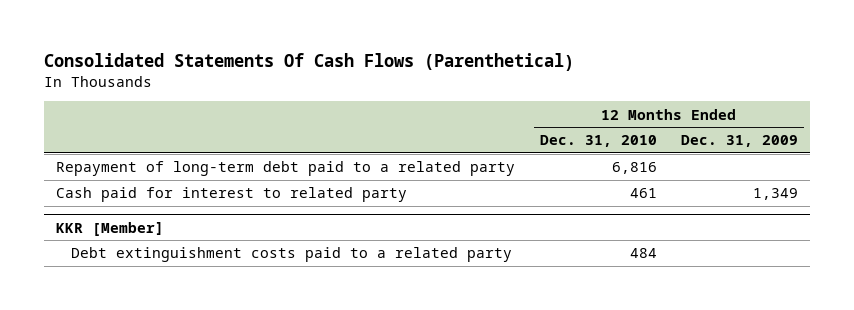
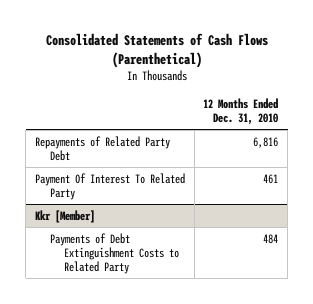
[44,53,575,72] Consolidated Statements Of Cash Flows (Parenthetical) -> [45,32,268,68] Consolidated Statements of Cash Flows (Parenthetical)
[680,135,798,148] Dec. 31, 2009 -> none
[56,161,516,177] Repayment of long-term debt paid to a related party -> [35,135,171,161] Repayments of Related Party Debt
[56,187,408,203] Cash paid for interest to related party -> [35,172,186,200] Payment Of Interest To Related Party
[56,221,165,236] KKR [Member] -> [35,209,96,223] Kkr [Member]
[70,247,512,263] Debt extinguishment costs paid to a related party -> [49,232,180,275] Payments of Debt Extinguishment Costs to Related Party

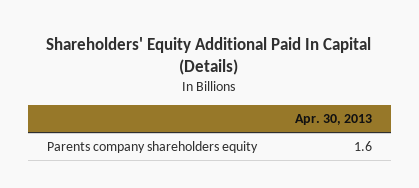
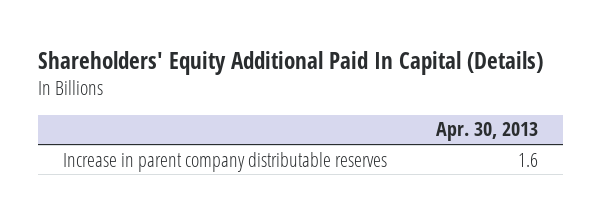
[46,141,258,154] Parents company shareholders equity -> [62,151,387,172] Increase in parent company distributable reserves

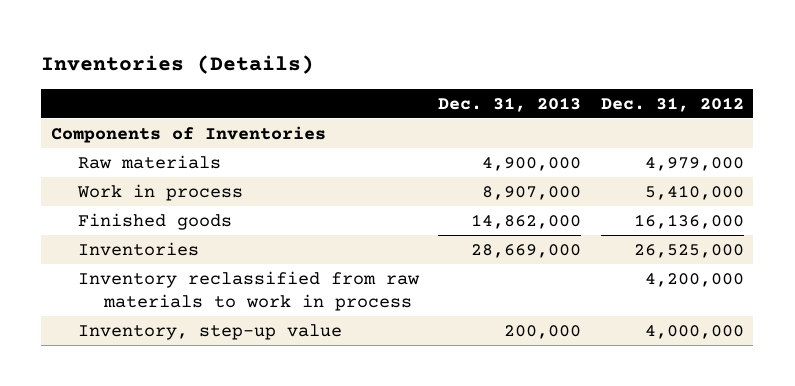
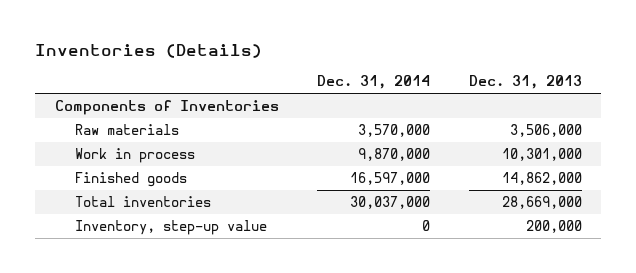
[600,96,744,112] Dec. 31, 2012 -> none
none -> [317,75,431,90] Dec. 31, 2014
[482,157,582,172] 4,900,000 -> [509,124,582,138] 3,506,000
[482,186,582,201] 8,907,000 -> [501,148,582,162] 10,301,000
[77,271,420,312] Inventory reclassified from raw materials to work in process -> none
[77,242,199,257] Inventories -> [74,196,211,208] Total inventories

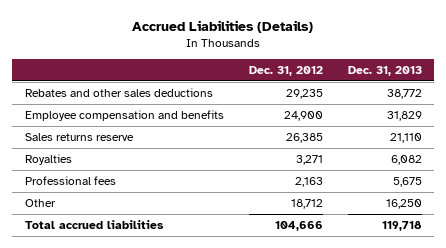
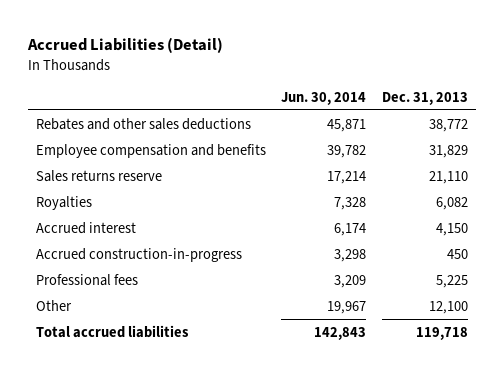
[132,19,314,33] Accrued Liabilities (Details) -> [26,37,223,54] Accrued Liabilities (Detail)
[248,65,323,76] Dec. 31, 2012 -> none
none -> [281,91,367,105] Jun. 30, 2014
none -> [35,221,136,234] Accrued interest
none -> [35,247,242,262] Accrued construction-in-progress
[392,177,422,188] 5,675 -> [435,274,468,288] 5,225
[385,199,422,210] 16,250 -> [428,300,468,314] 12,100

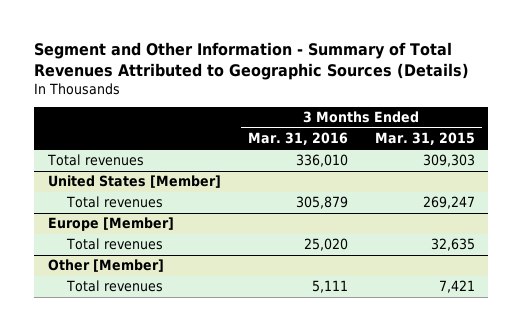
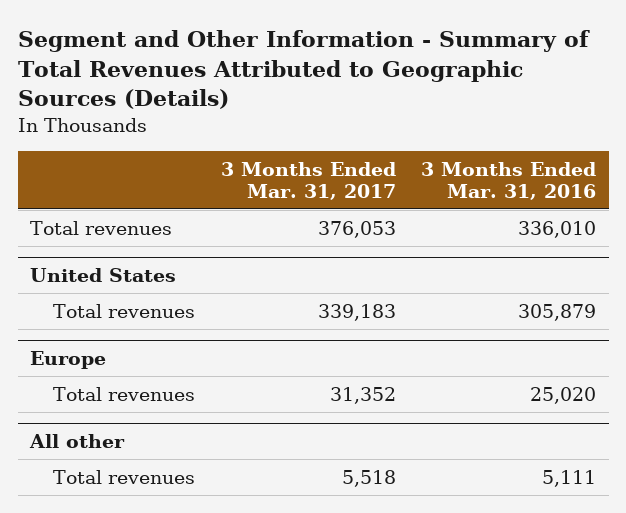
[374,132,475,146] Mar. 31, 2015 -> none
none -> [220,161,396,200] 3 Months Ended Mar. 31, 2017
[47,175,221,189] United States [Member] -> [30,267,177,282] United States
[47,217,174,232] Europe [Member] -> [30,350,107,369] Europe
[47,259,164,273] Other [Member] -> [29,433,126,448] All other

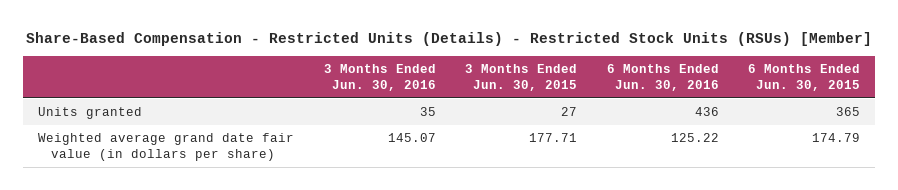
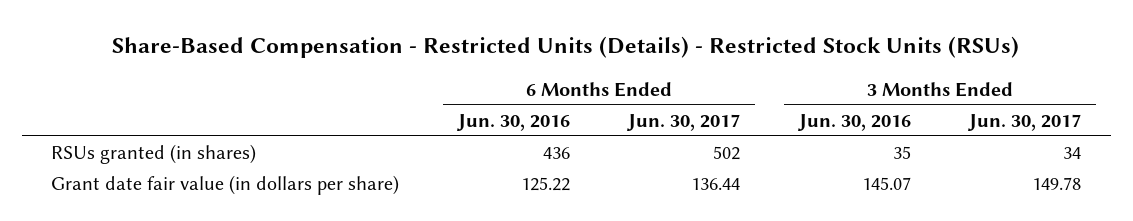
[26,32,873,47] Share-Based Compensation - Restricted Units (Details) - Restricted Stock Units (RSUs) [Member] -> [112,36,1020,59] Share-Based Compensation - Restricted Units (Details) - Restricted Stock Units (RSUs)
[465,63,578,92] 3 Months Ended Jun. 30, 2015 -> none
[747,63,860,92] 6 Months Ended Jun. 30, 2015 -> none
none -> [626,113,741,131] Jun. 30, 2017
none -> [967,113,1082,131] Jun. 30, 2017
[38,107,143,120] Units granted -> [51,144,257,165] RSUs granted (in shares)
[38,133,295,162] Weighted average grand date fair value (in dollars per share) -> [51,175,400,196] Grant date fair value (in dollars per share)

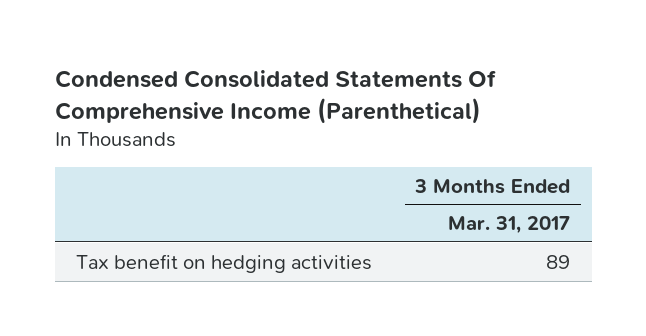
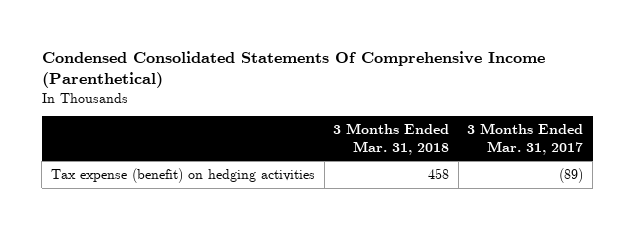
none -> [333,123,450,155] 3 Months Ended Mar. 31, 2018
[76,253,373,273] Tax benefit on hedging activities -> [50,167,315,183] Tax expense (benefit) on hedging activities
[546,254,571,269] 89 -> [559,167,584,183] (89)

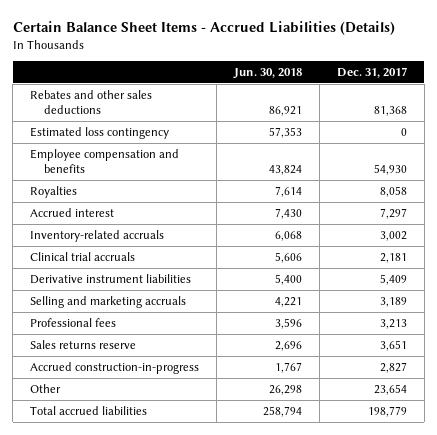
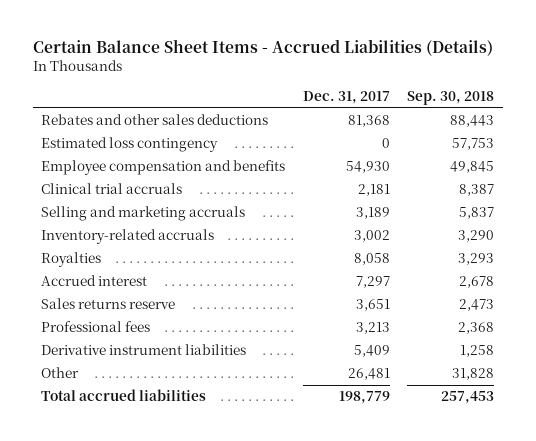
[233,68,303,80] Jun. 30, 2018 -> none
none -> [407,91,495,106] Sep. 30, 2018
[30,229,165,242] Inventory-related accruals -> [41,229,215,245] Inventory-related accruals
[30,185,78,198] Royalties -> [41,252,102,268] Royalties
[30,207,115,217] Accrued interest -> [41,275,148,287] Accrued interest
[30,361,200,374] Accrued construction-in-progress -> none
[30,317,117,327] Professional fees -> [41,321,151,333] Professional fees
[30,273,192,284] Derivative instrument liabilities -> [41,344,247,356] Derivative instrument liabilities
[373,383,407,395] 23,654 -> [347,368,390,381] 26,481

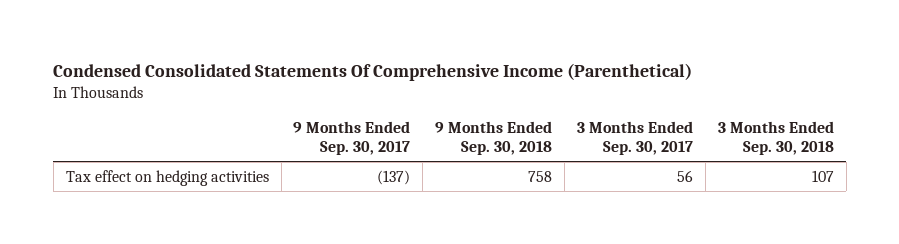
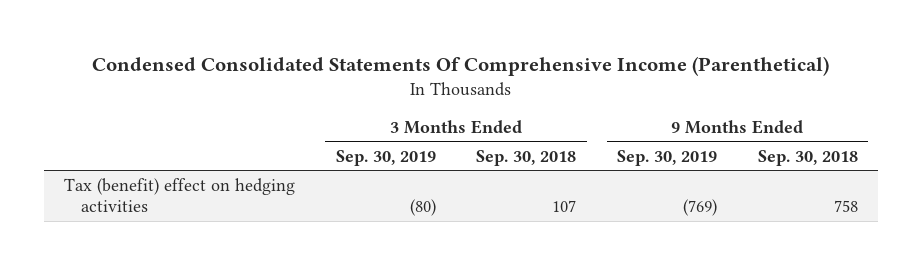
[293,120,411,155] 9 Months Ended Sep. 30, 2017 -> none
[576,120,693,155] 3 Months Ended Sep. 30, 2017 -> none
none -> [335,149,436,166] Sep. 30, 2019
none -> [617,149,718,166] Sep. 30, 2019
[65,169,269,186] Tax effect on hedging activities -> [63,178,295,213] Tax (benefit) effect on hedging activities

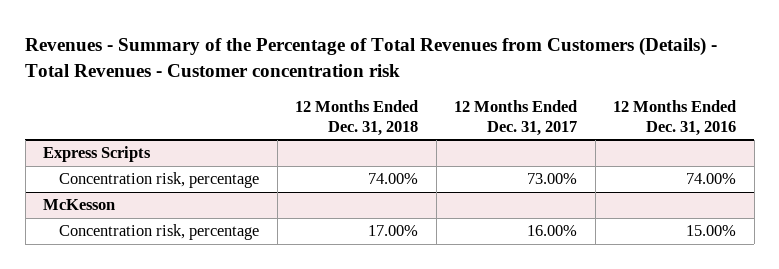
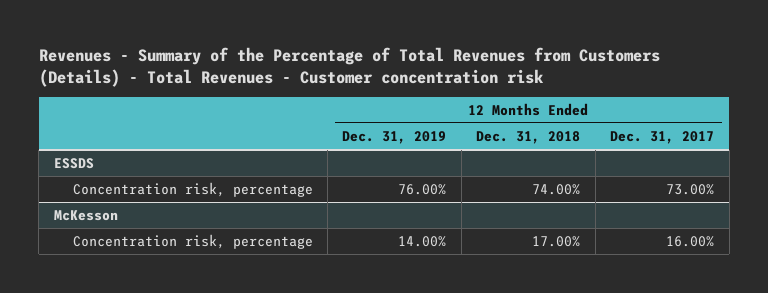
[613,99,737,136] 12 Months Ended Dec. 31, 2016 -> none
none -> [342,130,447,144] Dec. 31, 2019
[43,146,152,163] Express Scripts -> [53,158,94,170] ESSDS

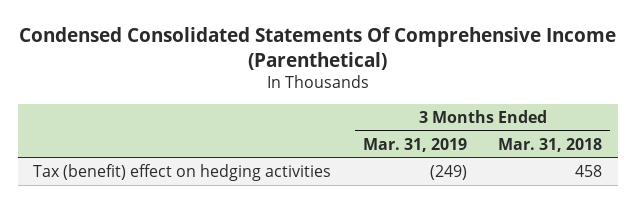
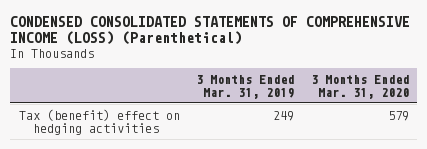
[18,27,616,70] Condensed Consolidated Statements Of Comprehensive Income (Parenthetical) -> [10,15,411,46] CONDENSED CONSOLIDATED STATEMENTS OF COMPREHENSIVE INCOME (LOSS) (Parenthetical)
[498,137,603,152] Mar. 31, 2018 -> none
none -> [310,74,409,100] 3 Months Ended Mar. 31, 2020
[429,164,467,180] (249) -> [273,110,295,121] 249

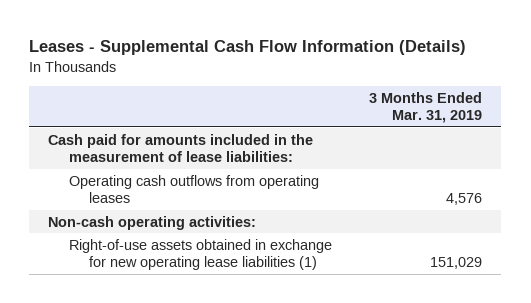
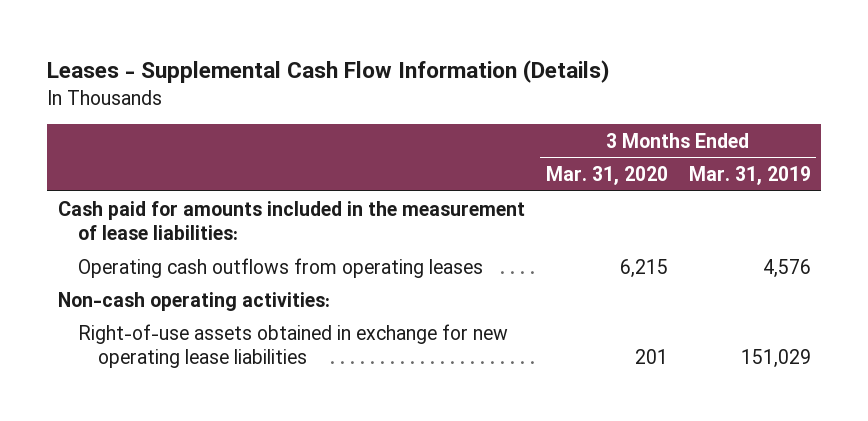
none -> [545,166,668,186] Mar. 31, 2020
[68,238,332,271] Right-of-use assets obtained in exchange for new operating lease liabilities (1) -> [78,323,509,369] Right-of-use assets obtained in exchange for new operating lease liabilities

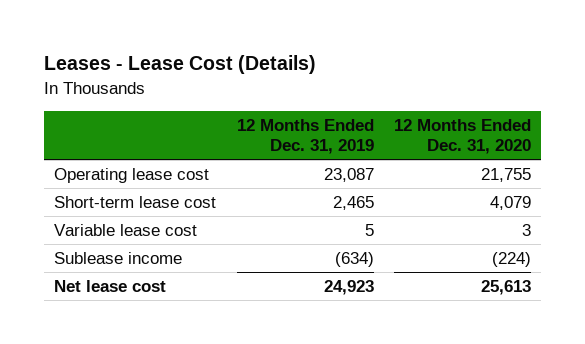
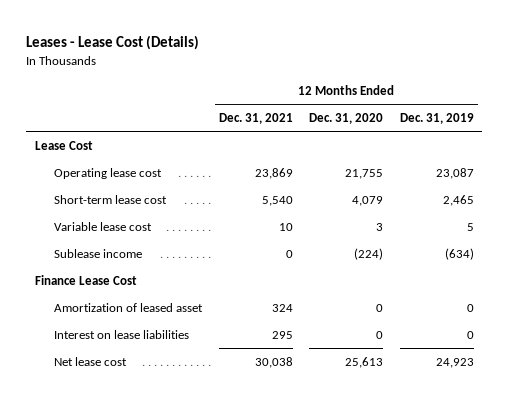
none -> [218,113,293,125] Dec. 31, 2021
none -> [34,140,93,150] Lease Cost
none -> [34,274,137,285] Finance Lease Cost
none -> [54,302,204,312] Amortization of leased asset
none -> [54,329,190,339] Interest on lease liabilities

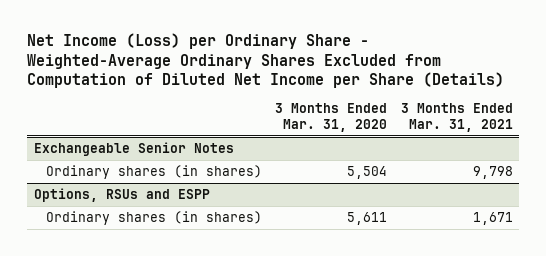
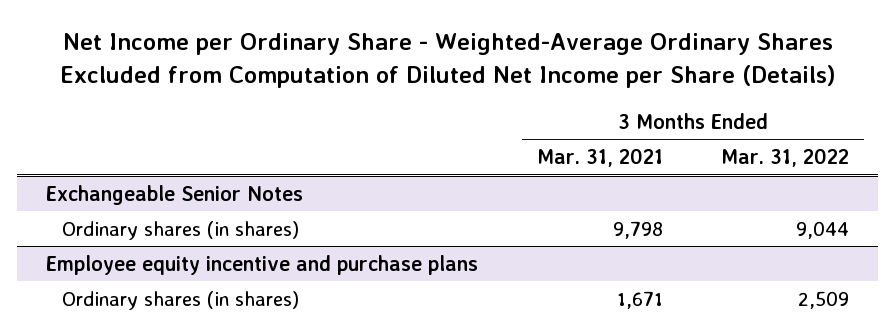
[26,33,504,88] Net Income (Loss) per Ordinary Share - Weighted-Average Ordinary Shares Excluded from Computation of Diluted Net Income per Share (Details) -> [59,33,836,89] Net Income per Ordinary Share - Weighted-Average Ordinary Shares Excluded from Computation of Diluted Net Income per Share (Details)
[275,103,388,132] 3 Months Ended Mar. 31, 2020 -> none
none -> [721,148,850,168] Mar. 31, 2022
[33,188,210,203] Options, RSUs and ESPP -> [46,254,479,275] Employee equity incentive and purchase plans

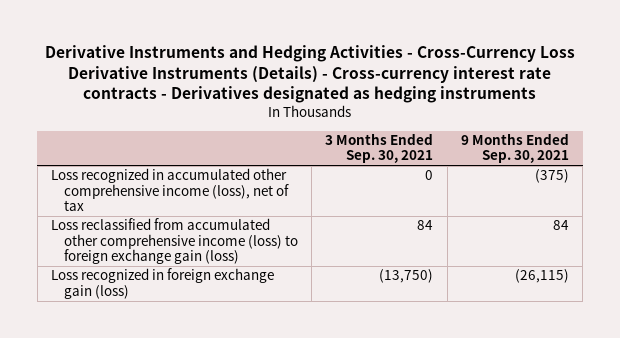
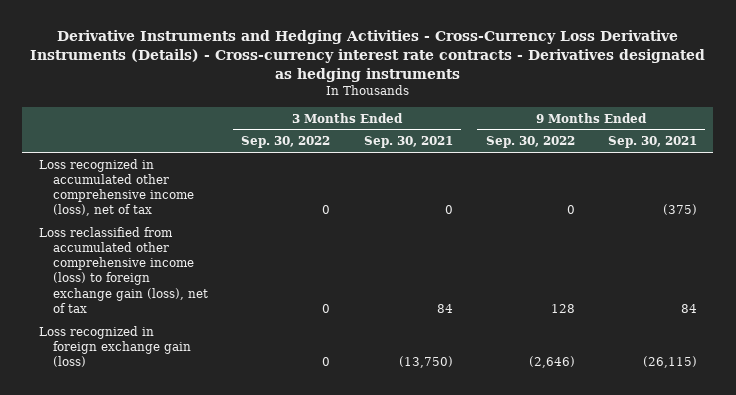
none -> [241,136,331,149] Sep. 30, 2022
none -> [485,136,575,149] Sep. 30, 2022
[51,218,299,265] Loss reclassified from accumulated other comprehensive income (loss) to foreign exchange gain (loss) -> [38,226,209,314] Loss reclassified from accumulated other comprehensive income (loss) to foreign exchange gain (loss), net of tax

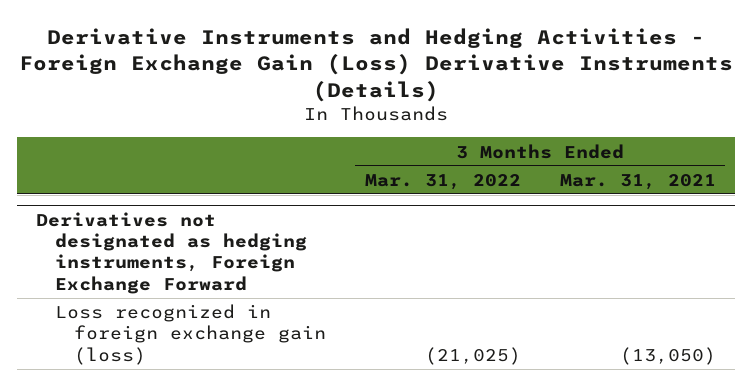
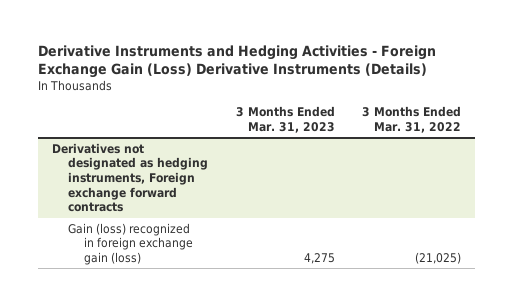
[559,173,716,190] Mar. 31, 2021 -> none
none -> [235,106,335,133] 3 Months Ended Mar. 31, 2023
[36,211,308,294] Derivatives not designated as hedging instruments, Foreign Exchange Forward -> [51,142,209,213] Derivatives not designated as hedging instruments, Foreign exchange forward contracts
[55,304,327,365] Loss recognized in foreign exchange gain (loss) -> [68,222,194,266] Gain (loss) recognized in foreign exchange gain (loss)

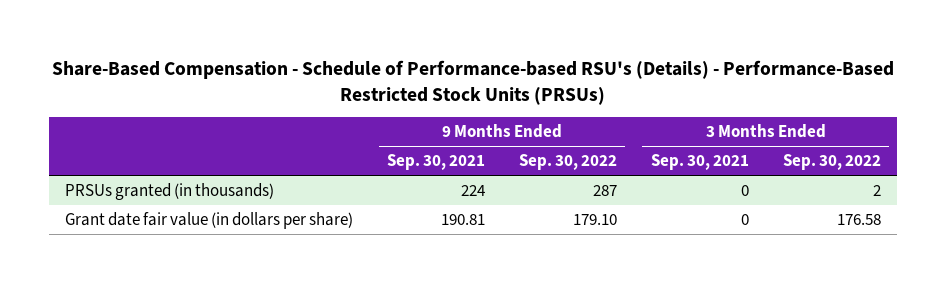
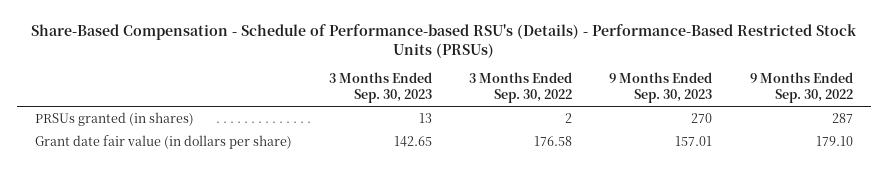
[387,154,486,171] Sep. 30, 2021 -> none
[650,154,749,171] Sep. 30, 2021 -> none
none -> [329,72,433,104] 3 Months Ended Sep. 30, 2023
none -> [609,72,713,104] 9 Months Ended Sep. 30, 2023
[65,182,275,200] PRSUs granted (in thousands) -> [35,111,195,126] PRSUs granted (in shares)

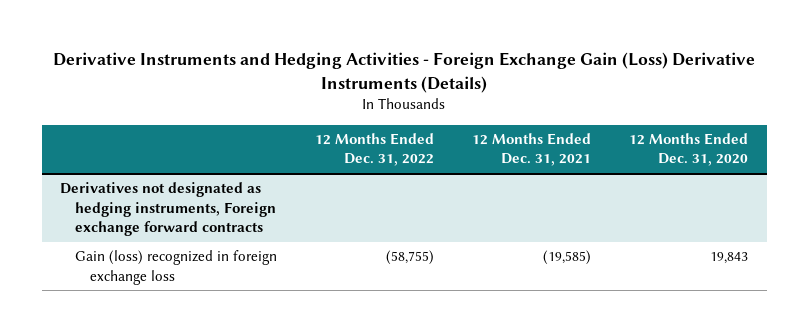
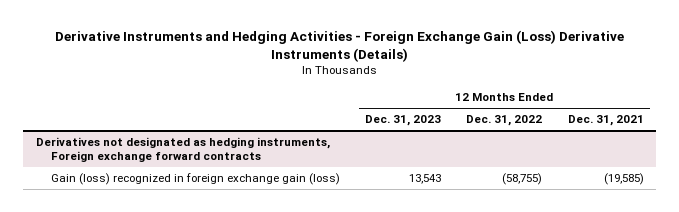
[628,133,748,167] 12 Months Ended Dec. 31, 2020 -> none
none -> [365,115,442,127] Dec. 31, 2023
[75,250,278,285] Gain (loss) recognized in foreign exchange loss -> [50,173,340,186] Gain (loss) recognized in foreign exchange gain (loss)

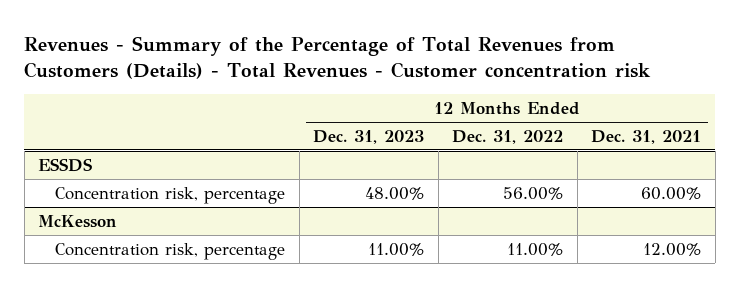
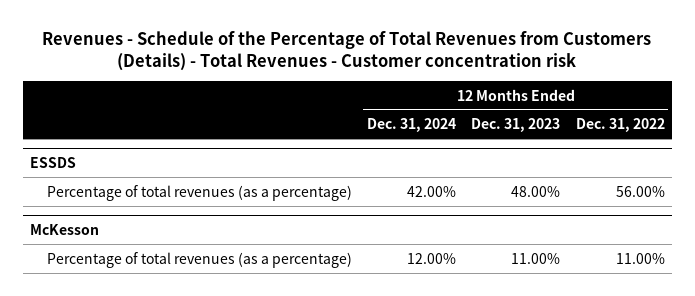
[24,35,652,80] Revenues - Summary of the Percentage of Total Revenues from Customers (Details) - Total Revenues - Customer concentration risk -> [42,30,652,71] Revenues - Schedule of the Percentage of Total Revenues from Customers (Details) - Total Revenues - Customer concentration risk
[591,129,702,144] Dec. 31, 2021 -> none
none -> [367,118,457,133] Dec. 31, 2024
[55,186,286,204] Concentration risk, percentage -> [47,184,353,201] Percentage of total revenues (as a percentage)
[55,242,286,260] Concentration risk, percentage -> [47,251,353,268] Percentage of total revenues (as a percentage)

